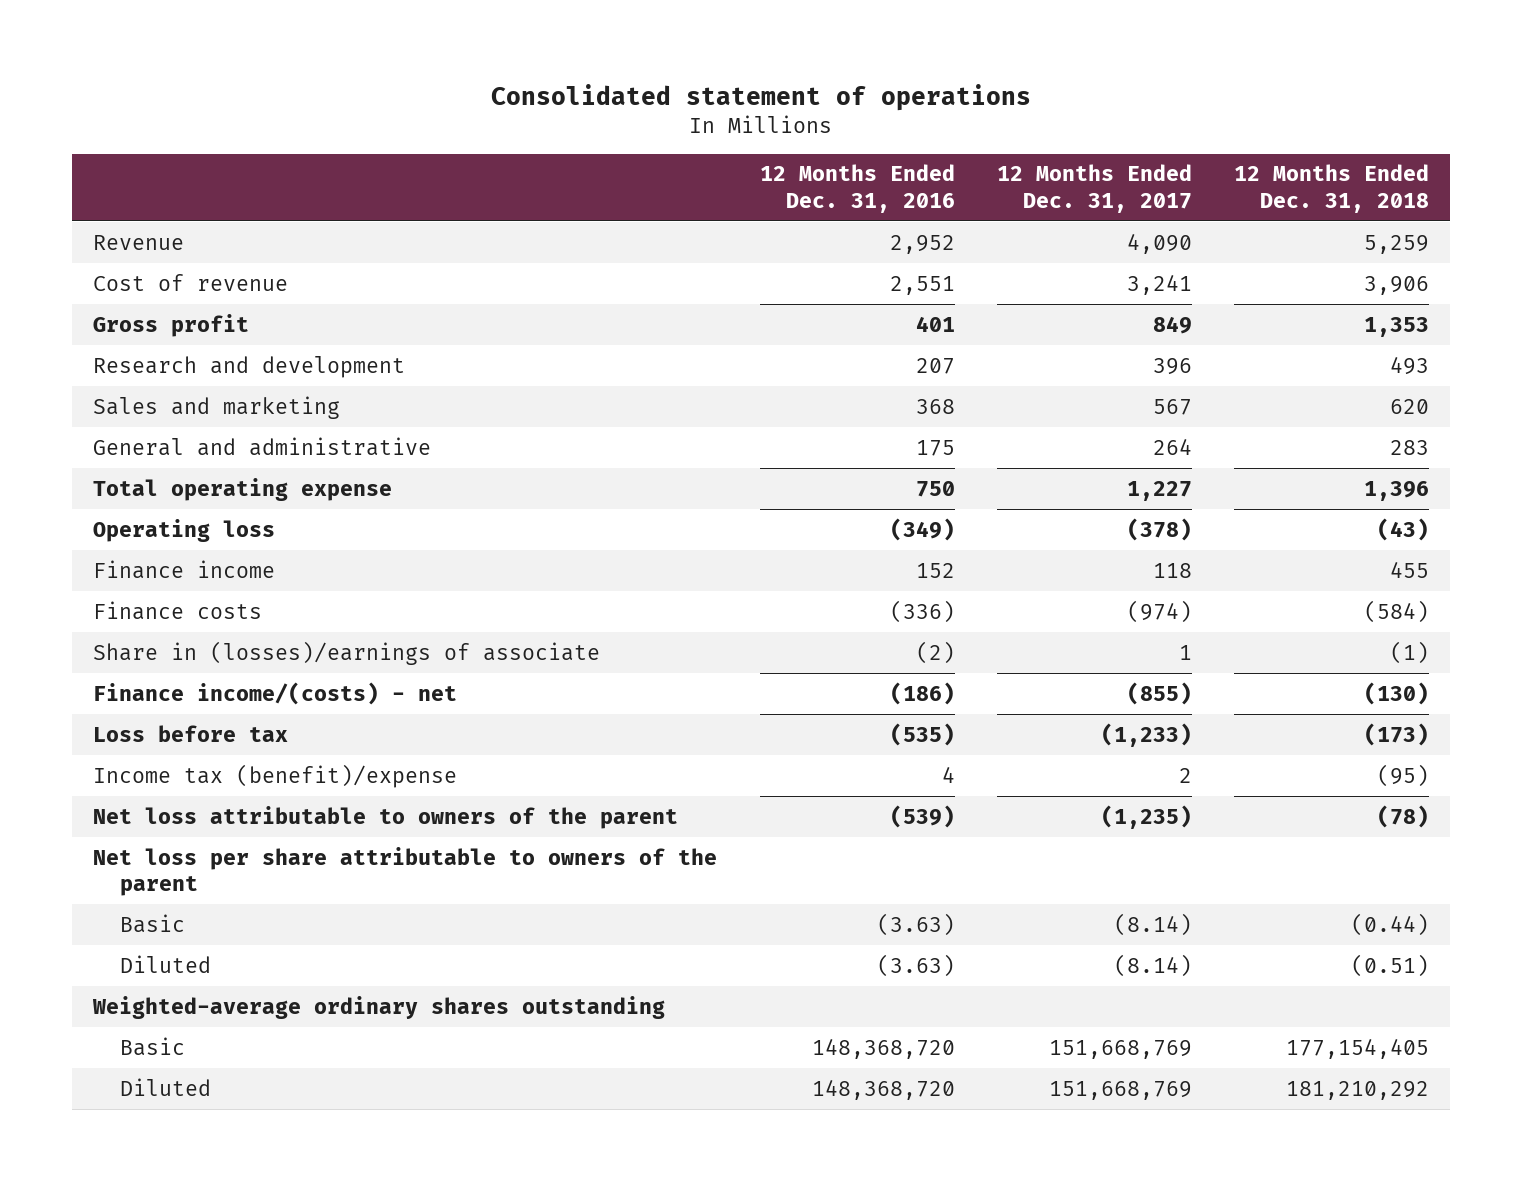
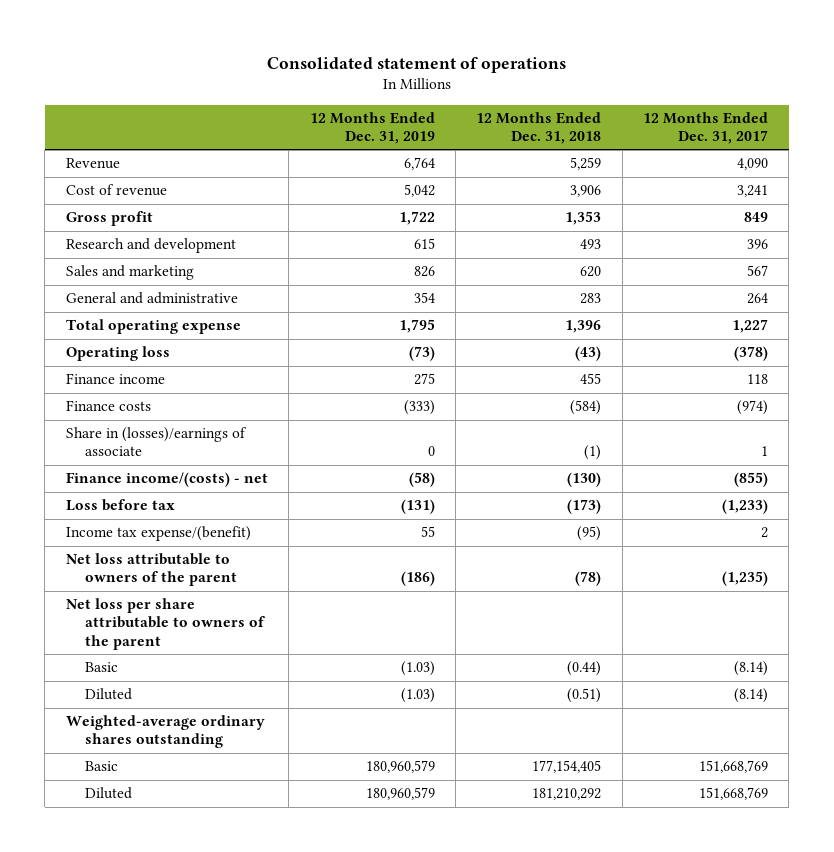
[759,164,955,213] 12 Months Ended Dec. 31, 2016 -> none
none -> [309,111,435,145] 12 Months Ended Dec. 31, 2019
[93,763,458,788] Income tax (benefit)/expense -> [65,526,251,542] Income tax expense/(benefit)

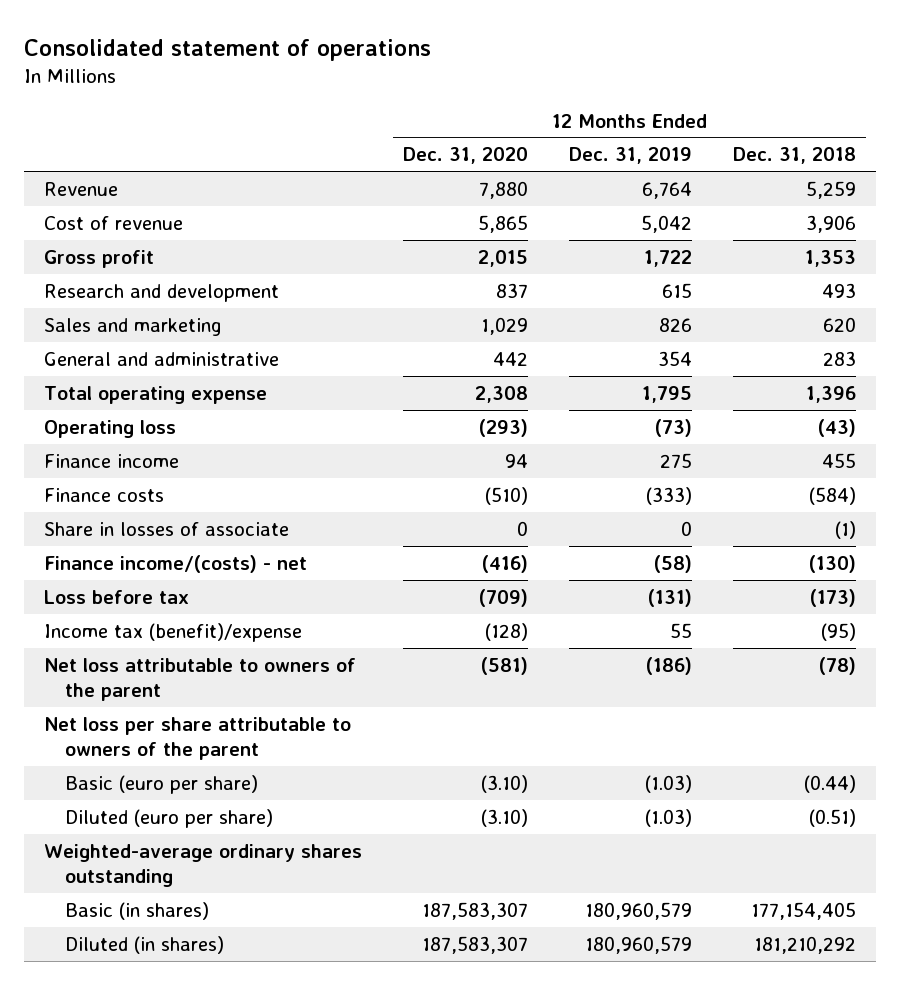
[643,111,769,145] 12 Months Ended Dec. 31, 2017 -> none
none -> [403,147,529,165] Dec. 31, 2020
[65,427,247,457] Share in (losses)/earnings of associate -> [44,521,290,536] Share in losses of associate
[65,526,251,542] Income tax expense/(benefit) -> [44,622,303,642] Income tax (benefit)/expense
[85,662,119,673] Basic -> [65,774,259,794] Basic (euro per share)
[85,688,133,701] Diluted -> [65,808,274,828] Diluted (euro per share)
[85,761,119,772] Basic -> [65,901,210,920] Basic (in shares)
[85,787,133,800] Diluted -> [65,935,225,954] Diluted (in shares)

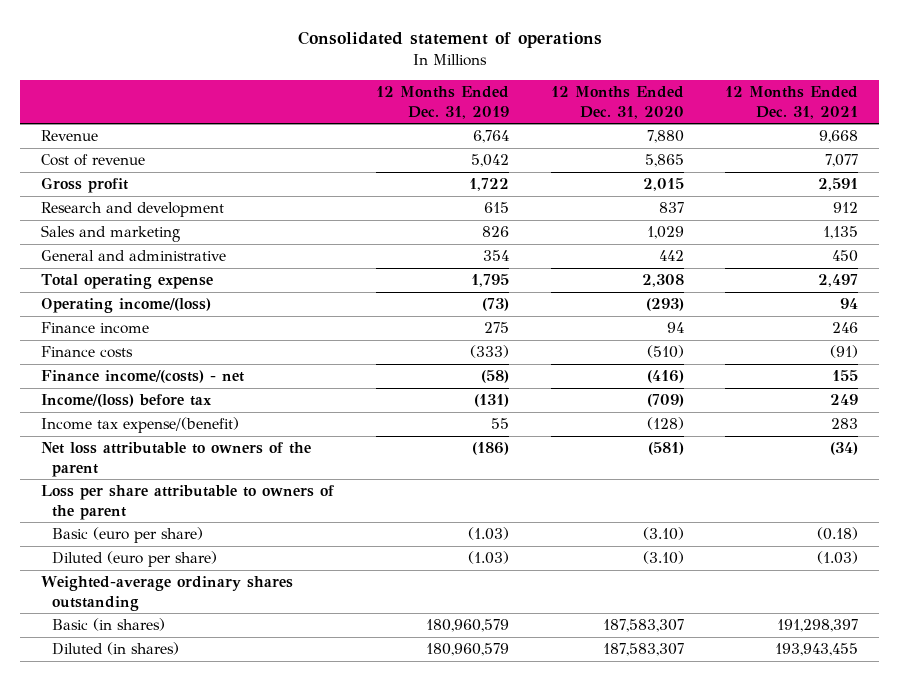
[732,147,856,165] Dec. 31, 2018 -> none
none -> [725,86,859,119] 12 Months Ended Dec. 31, 2021
[44,419,177,438] Operating loss -> [41,298,212,314] Operating income/(loss)
[44,521,290,536] Share in losses of associate -> none
[44,589,190,604] Loss before tax -> [41,394,213,408] Income/(loss) before tax
[44,622,303,642] Income tax (benefit)/expense -> [41,417,240,434] Income tax expense/(benefit)
[44,716,352,761] Net loss per share attributable to owners of the parent -> [41,485,336,520] Loss per share attributable to owners of the parent

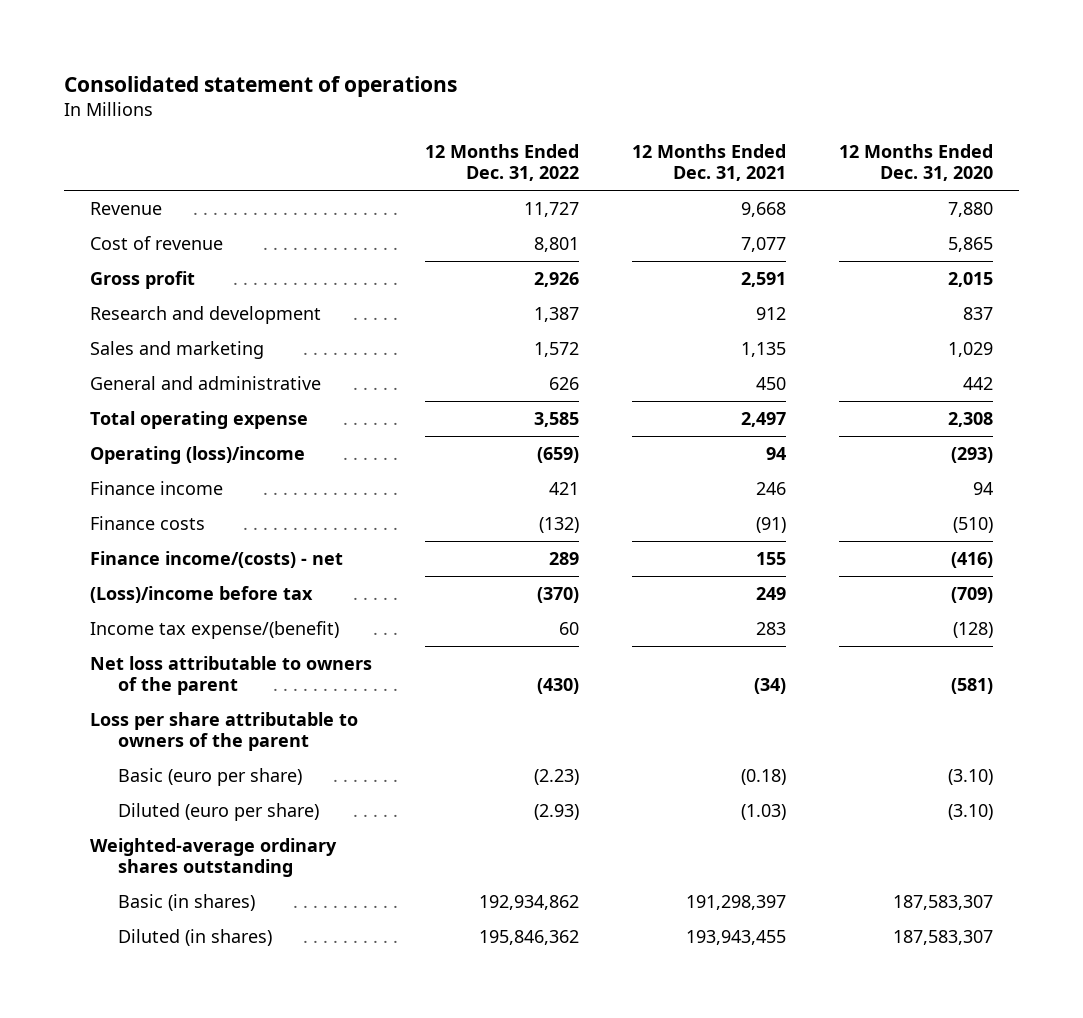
[375,86,509,119] 12 Months Ended Dec. 31, 2019 -> none
none -> [424,144,579,182] 12 Months Ended Dec. 31, 2022
[41,298,212,314] Operating income/(loss) -> [89,446,305,465] Operating (loss)/income
[41,394,213,408] Income/(loss) before tax -> [89,586,313,604] (Loss)/income before tax

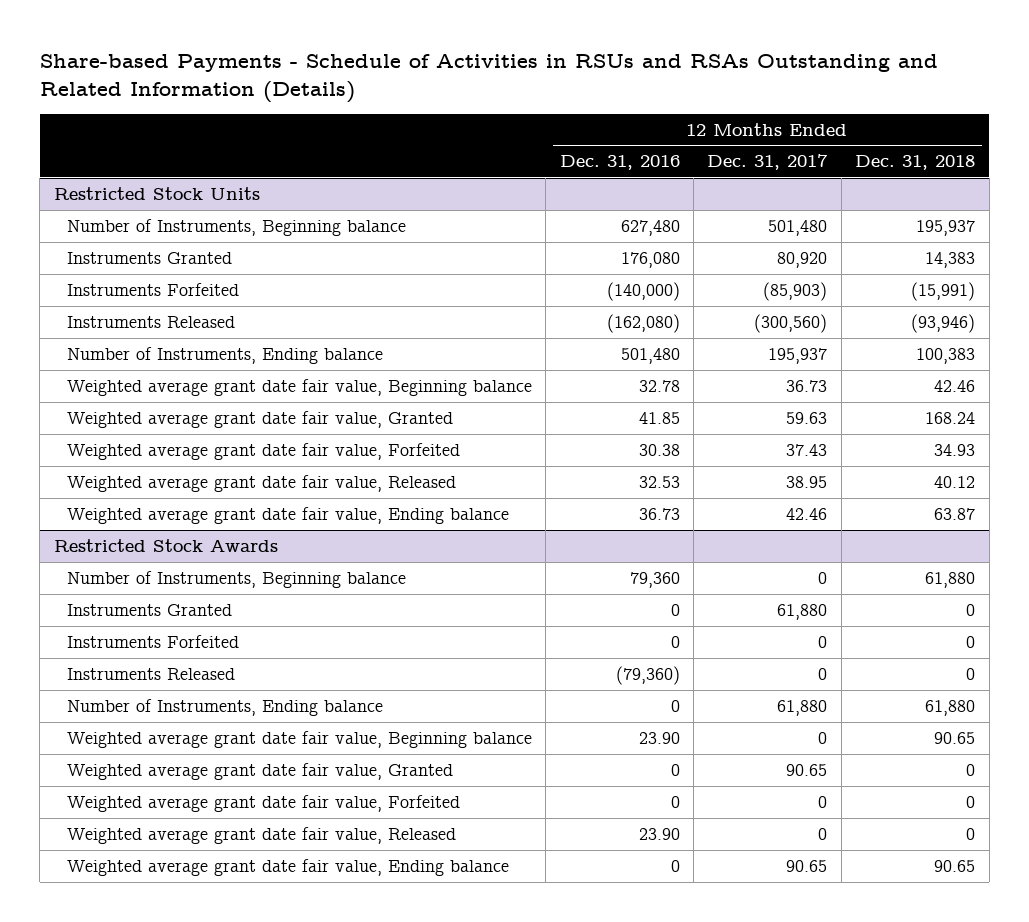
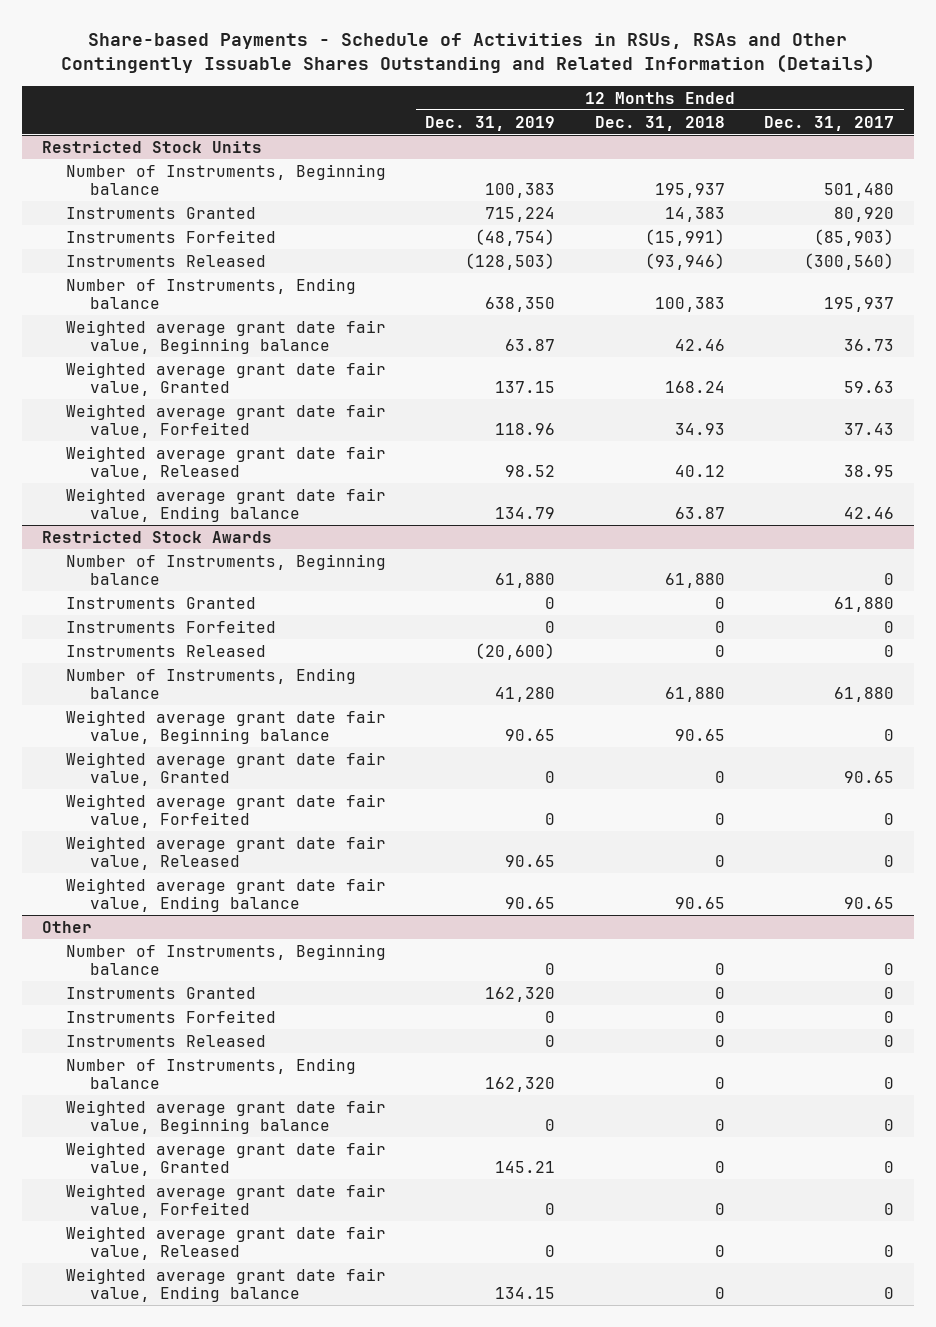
[39,53,938,103] Share-based Payments - Schedule of Activities in RSUs and RSAs Outstanding and Related Information (Details) -> [60,33,875,74] Share-based Payments - Schedule of Activities in RSUs, RSAs and Other Contingently Issuable Shares Outstanding and Related Information (Details)
[559,155,680,171] Dec. 31, 2016 -> none
none -> [425,115,556,131] Dec. 31, 2019
none -> [41,920,92,933] Other
none -> [66,943,387,975] Number of Instruments, Beginning balance
none -> [66,986,257,999] Instruments Granted
none -> [66,1009,277,1023] Instruments Forfeited
none -> [66,1034,267,1047] Instruments Released
none -> [66,1057,357,1089] Number of Instruments, Ending balance
none -> [66,1099,387,1134] Weighted average grant date fair value, Beginning balance
none -> [66,1141,387,1176] Weighted average grant date fair value, Granted
none -> [66,1183,387,1218] Weighted average grant date fair value, Forfeited
none -> [66,1225,387,1260] Weighted average grant date fair value, Released
none -> [66,1267,387,1302] Weighted average grant date fair value, Ending balance

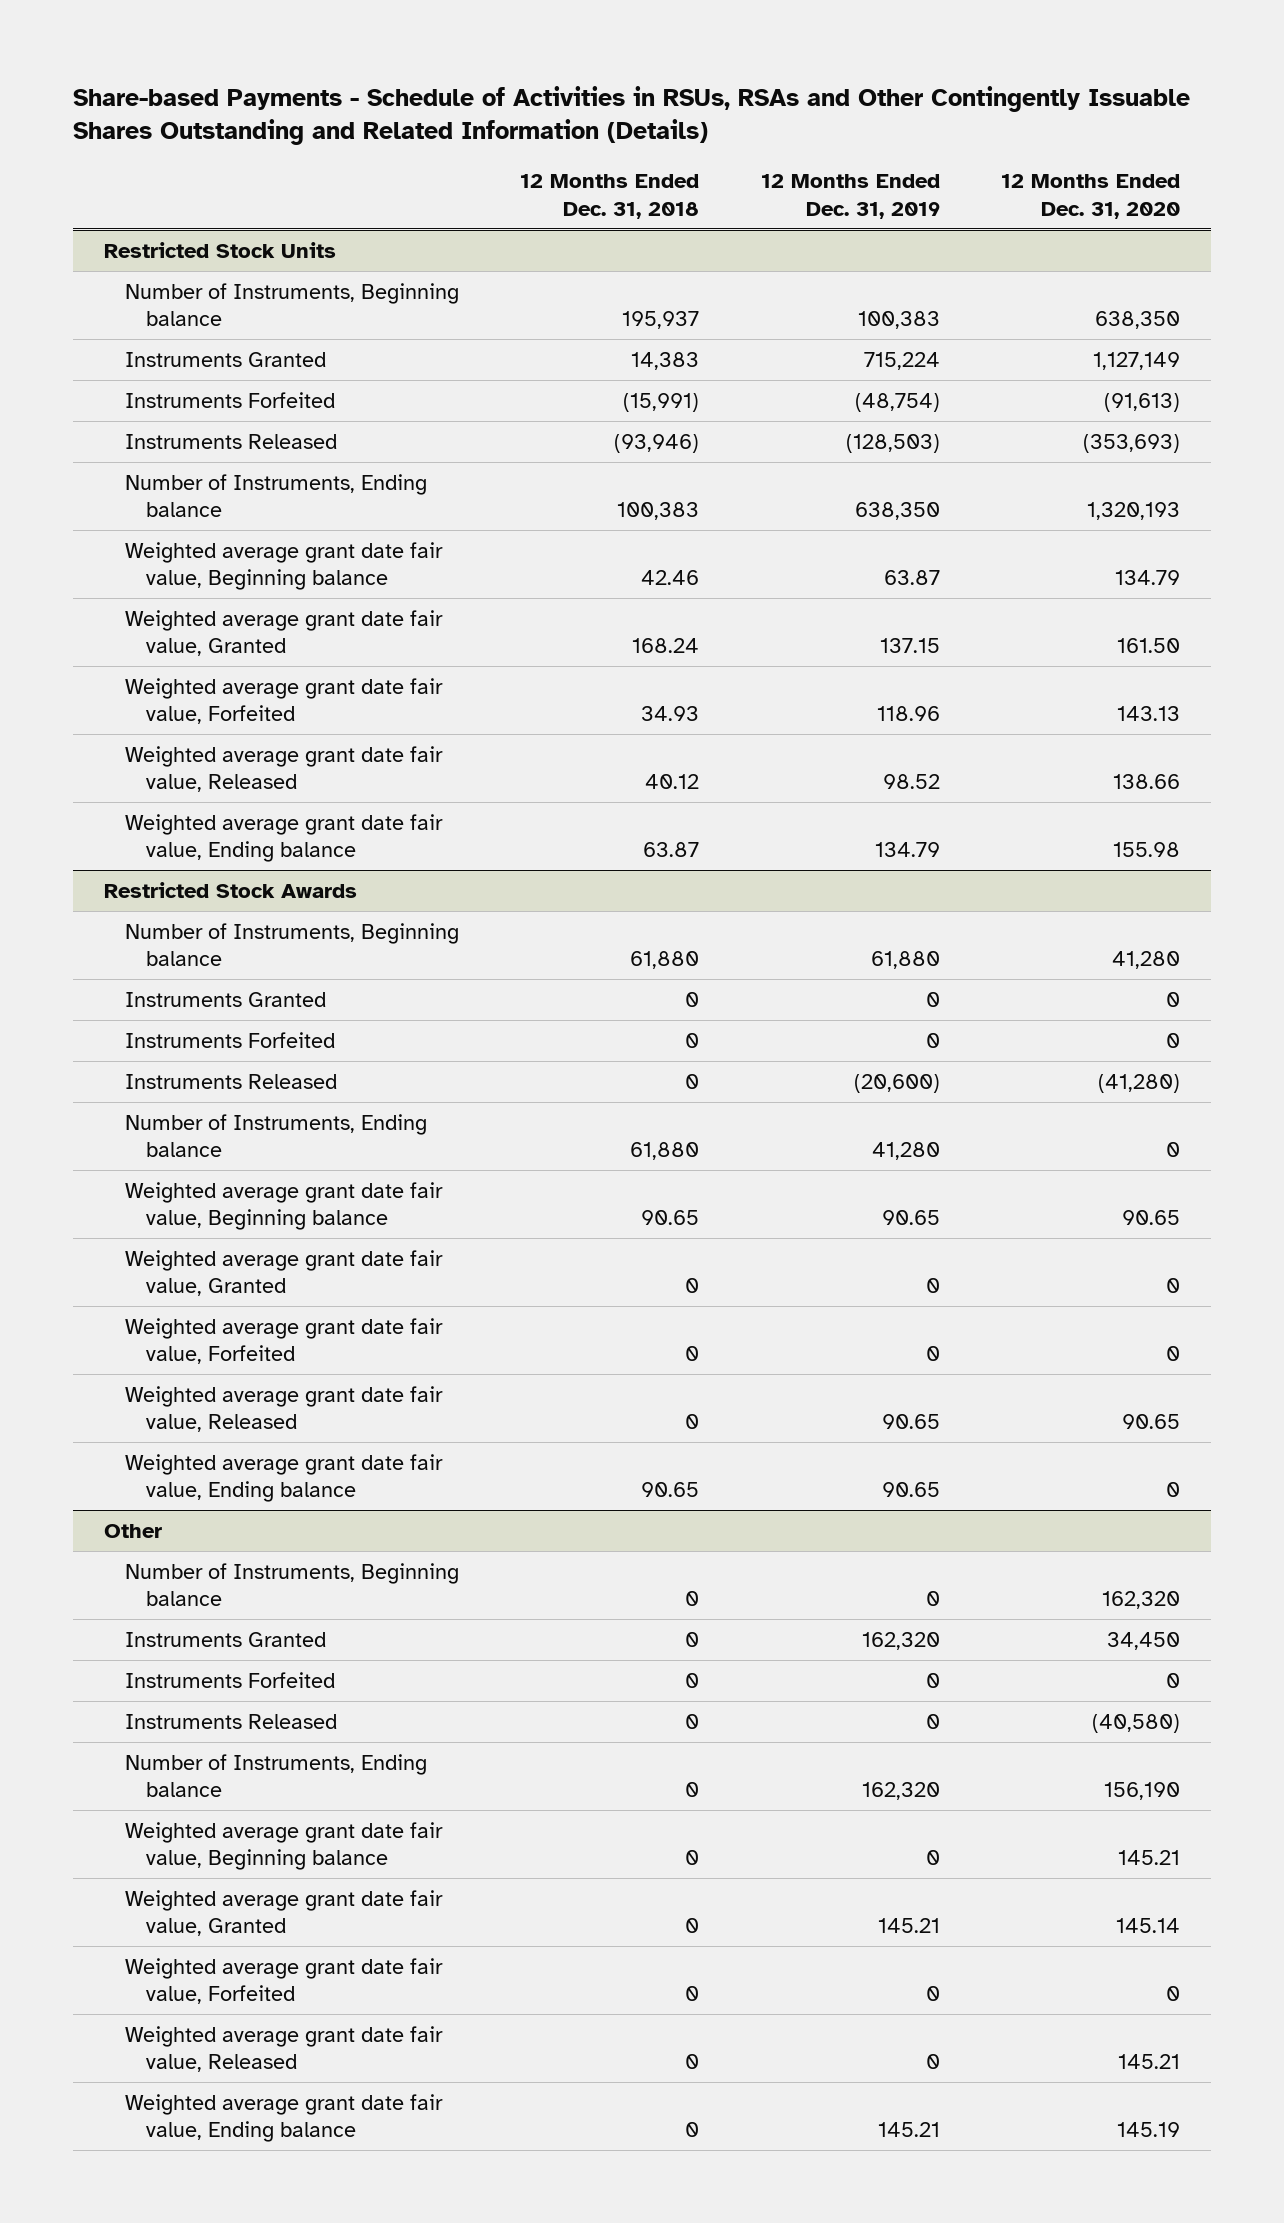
[763,115,894,131] Dec. 31, 2017 -> none
none -> [1001,174,1181,219] 12 Months Ended Dec. 31, 2020
[495,1286,556,1299] 134.15 -> [877,2122,940,2138] 145.21

